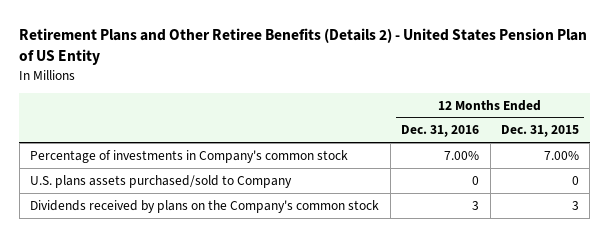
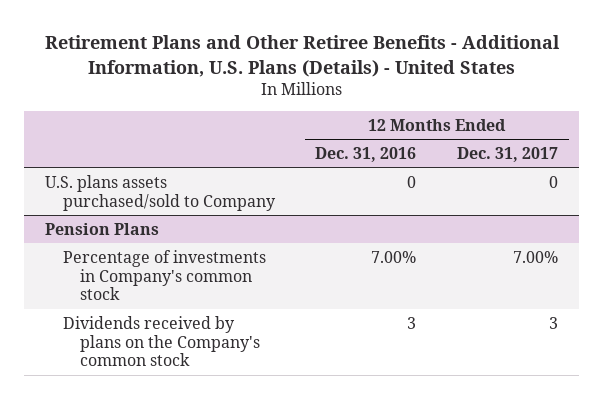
[19,28,588,66] Retirement Plans and Other Retiree Benefits (Details 2) - United States Pension Plan of US Entity -> [44,35,560,77] Retirement Plans and Other Retiree Benefits - Additional Information, U.S. Plans (Details) - United States
[500,125,579,138] Dec. 31, 2015 -> none
none -> [457,146,559,162] Dec. 31, 2017
[30,149,349,163] Percentage of investments in Company's common stock -> none
none -> [44,222,159,235] Pension Plans
none -> [62,249,266,301] Percentage of investments in Company's common stock

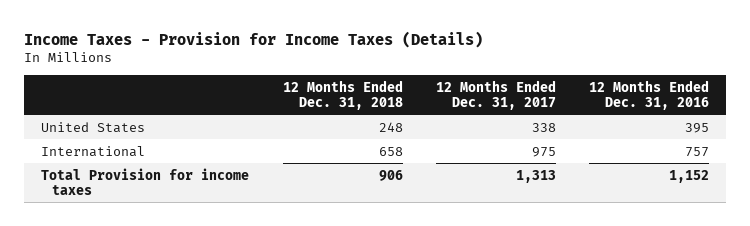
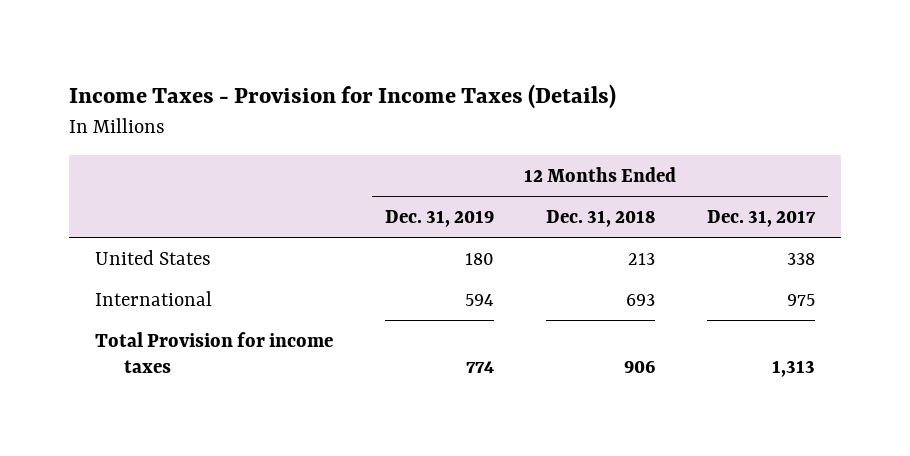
[589,79,710,110] 12 Months Ended Dec. 31, 2016 -> none
none -> [384,209,494,227] Dec. 31, 2019
[378,121,403,132] 248 -> [627,252,655,265] 213
[378,146,403,156] 658 -> [625,293,655,306] 693

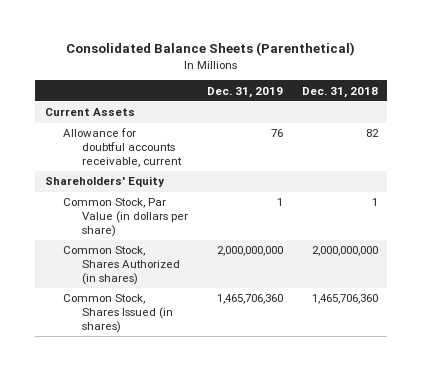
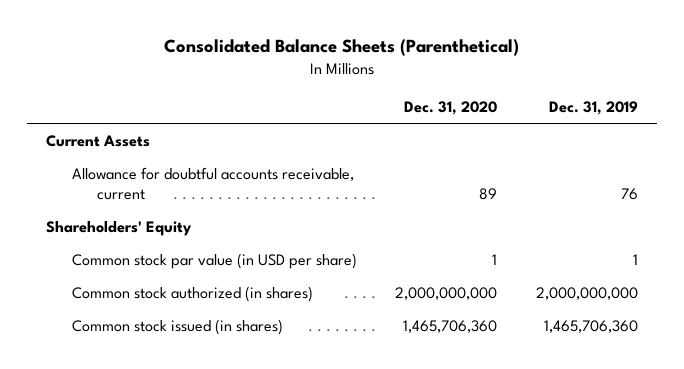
[301,86,378,98] Dec. 31, 2018 -> none
none -> [404,101,498,116] Dec. 31, 2020
[63,198,188,237] Common Stock, Par Value (in dollars per share) -> [71,252,357,269] Common stock par value (in USD per share)
[63,246,180,285] Common Stock, Shares Authorized (in shares) -> [71,285,313,302] Common stock authorized (in shares)
[63,294,173,333] Common Stock, Shares Issued (in shares) -> [71,318,283,335] Common stock issued (in shares)

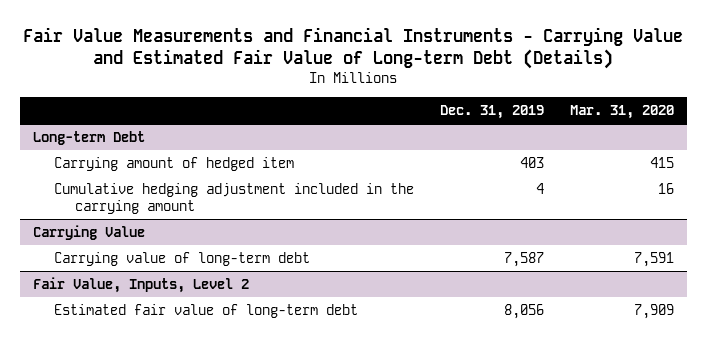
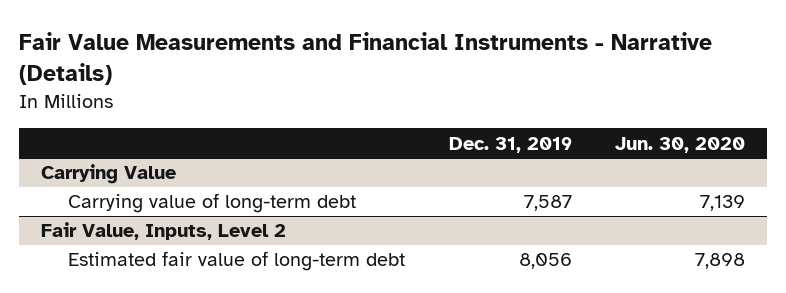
[23,26,684,69] Fair Value Measurements and Financial Instruments - Carrying Value and Estimated Fair Value of Long-term Debt (Details) -> [19,32,713,86] Fair Value Measurements and Financial Instruments - Narrative (Details)
[570,105,675,120] Mar. 31, 2020 -> none
none -> [615,136,746,153] Jun. 30, 2020
[32,130,145,145] Long-term Debt -> none
[53,156,294,171] Carrying amount of hedged item -> none
[53,182,414,214] Cumulative hedging adjustment included in the carrying amount -> none

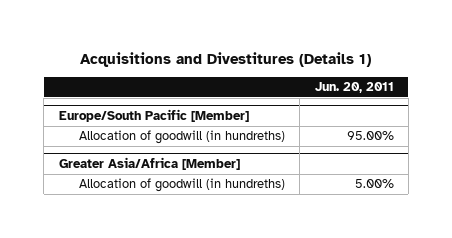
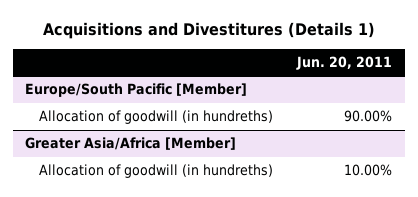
[346,131,394,141] 95.00% -> [344,110,393,123] 90.00%
[354,179,394,189] 5.00% -> [344,164,393,177] 10.00%

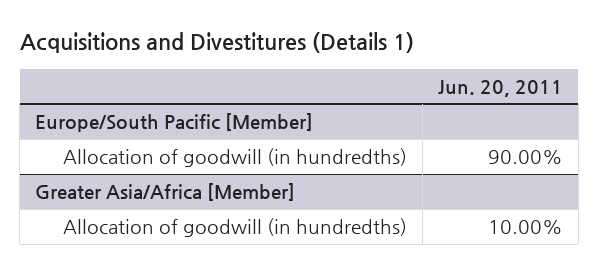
[38,110,273,125] Allocation of goodwill (in hundreths) -> [63,148,408,168] Allocation of goodwill (in hundredths)
[38,164,273,179] Allocation of goodwill (in hundreths) -> [63,218,408,238] Allocation of goodwill (in hundredths)

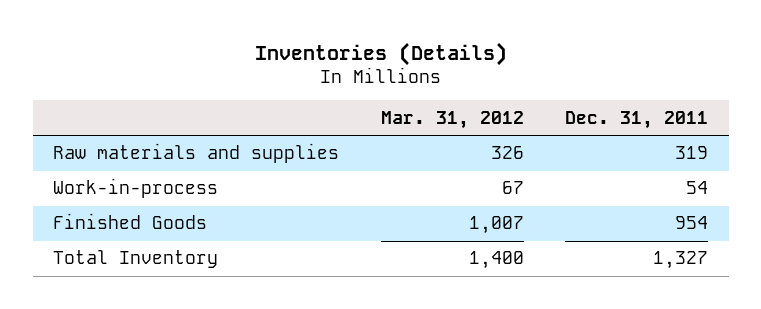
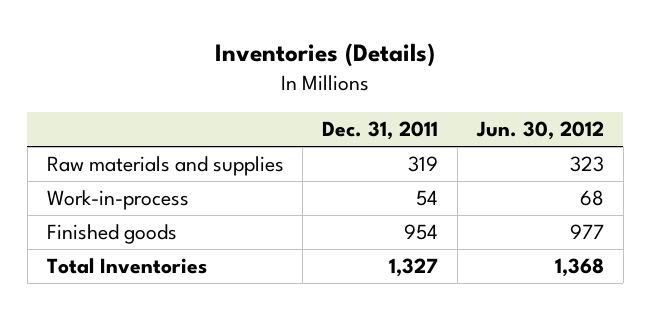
[380,110,524,129] Mar. 31, 2012 -> none
none -> [475,121,604,141] Jun. 30, 2012
[53,213,208,230] Finished Goods -> [46,224,177,245] Finished goods
[53,250,219,269] Total Inventory -> [46,258,207,275] Total Inventories

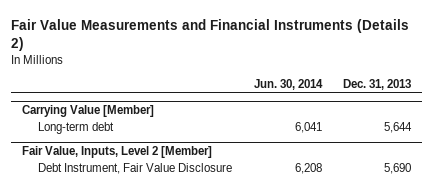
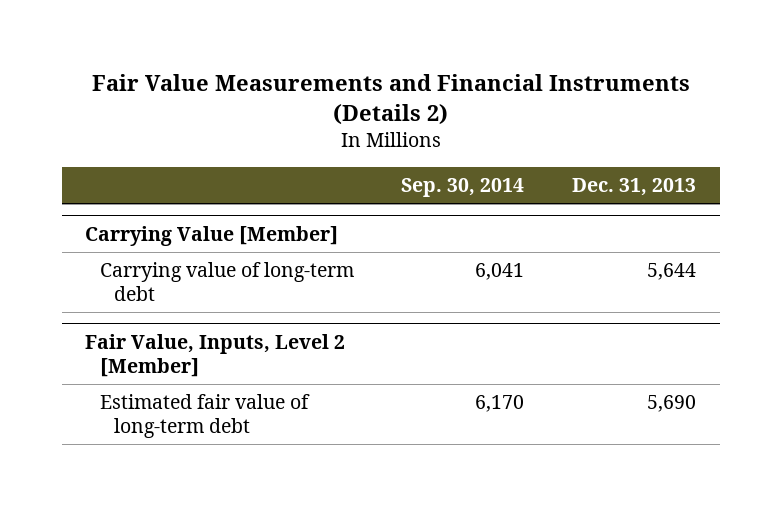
[253,79,323,91] Jun. 30, 2014 -> none
none -> [401,177,525,197] Sep. 30, 2014
[38,121,115,134] Long-term debt -> [99,262,354,301] Carrying value of long-term debt
[38,162,233,174] Debt Instrument, Fair Value Disclosure -> [99,394,310,438] Estimated fair value of long-term debt

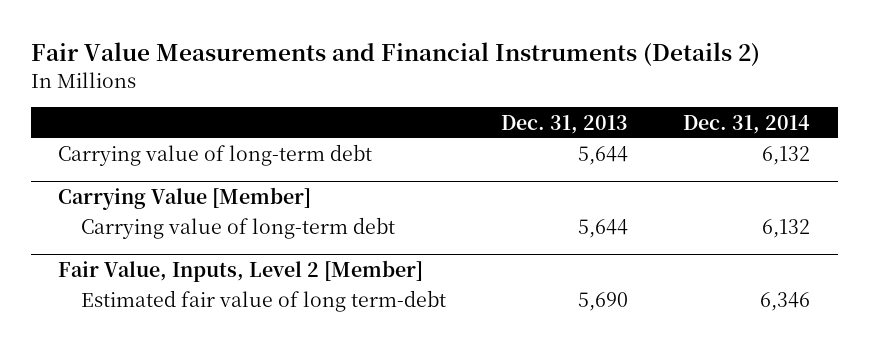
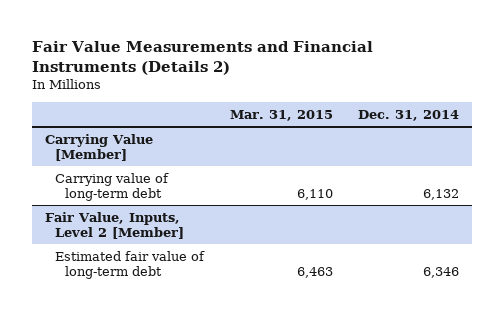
[501,114,629,134] Dec. 31, 2013 -> none
none -> [229,109,333,121] Mar. 31, 2015
[58,144,373,167] Carrying value of long-term debt -> none
[81,290,447,313] Estimated fair value of long term-debt -> [55,250,206,279] Estimated fair value of long-term debt

